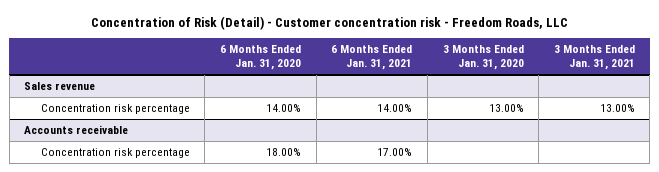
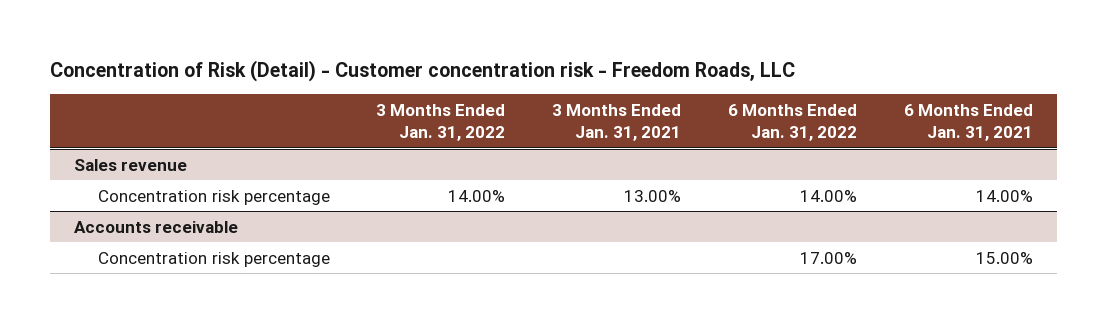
[220,45,302,71] 6 Months Ended Jan. 31, 2020 -> none
[442,45,524,71] 3 Months Ended Jan. 31, 2020 -> none
none -> [376,103,506,142] 3 Months Ended Jan. 31, 2022
none -> [728,103,858,142] 6 Months Ended Jan. 31, 2022
[377,147,413,156] 17.00% -> [976,251,1034,264] 15.00%

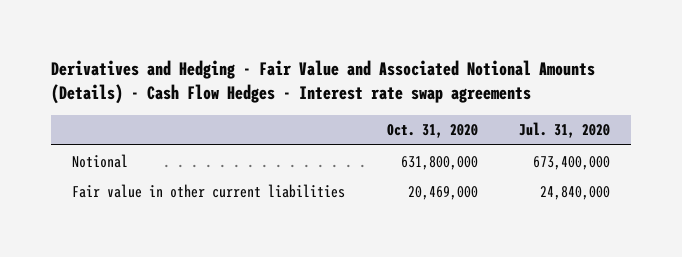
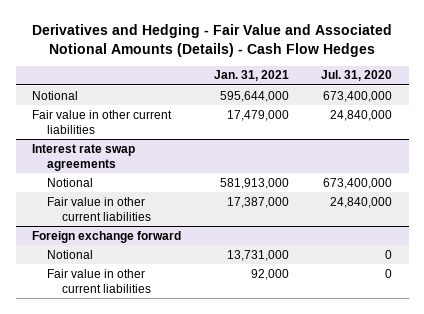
[50,59,595,105] Derivatives and Hedging - Fair Value and Associated Notional Amounts (Details) - Cash Flow Hedges - Interest rate swap agreements -> [32,23,393,57] Derivatives and Hedging - Fair Value and Associated Notional Amounts (Details) - Cash Flow Hedges
[386,124,478,139] Oct. 31, 2020 -> none
none -> [213,70,289,82] Jan. 31, 2021
none -> [31,143,135,171] Interest rate swap agreements
none -> [47,177,94,187] Notional
none -> [47,196,152,221] Fair value in other current liabilities
none -> [31,230,181,243] Foreign exchange forward
none -> [47,249,94,259] Notional
none -> [47,268,152,293] Fair value in other current liabilities

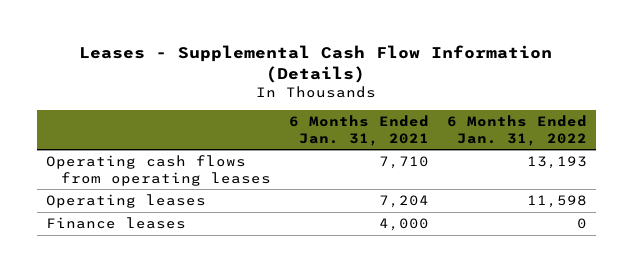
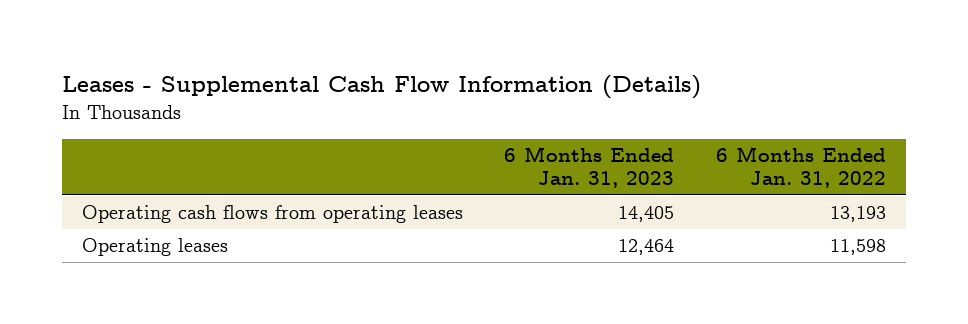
[289,114,430,146] 6 Months Ended Jan. 31, 2021 -> none
none -> [504,146,675,189] 6 Months Ended Jan. 31, 2023
[45,216,186,229] Finance leases -> none

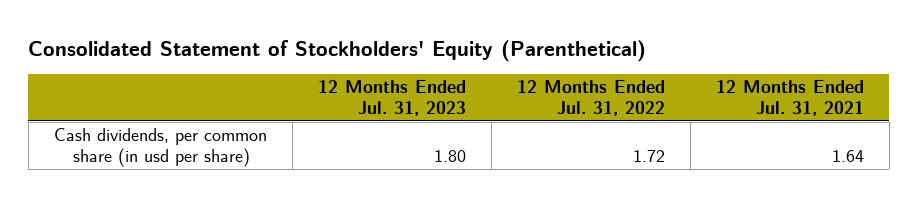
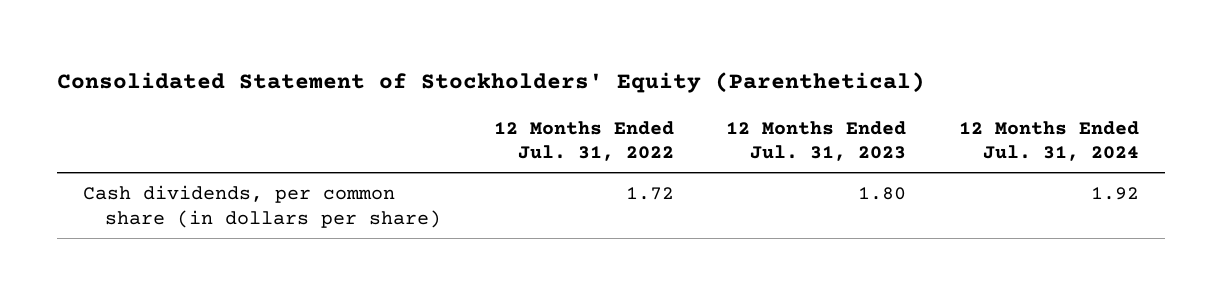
[715,79,864,116] 12 Months Ended Jul. 31, 2021 -> none
none -> [958,120,1139,162] 12 Months Ended Jul. 31, 2024
[53,128,267,168] Cash dividends, per common share (in usd per share) -> [83,184,442,228] Cash dividends, per common share (in dollars per share)

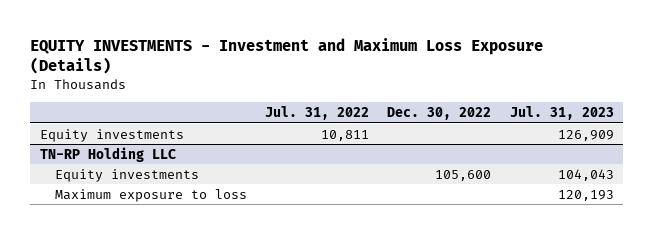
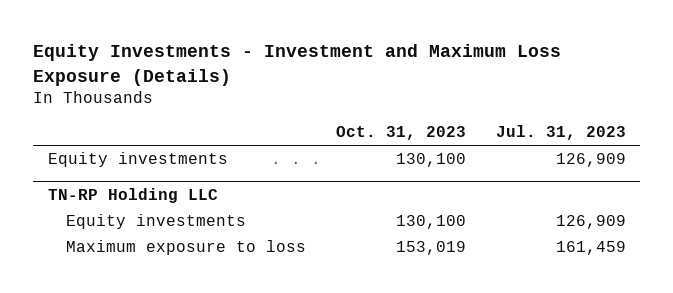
[30,37,544,75] EQUITY INVESTMENTS - Investment and Maximum Loss Exposure (Details) -> [32,44,561,86] Equity Investments - Investment and Maximum Loss Exposure (Details)
[264,106,369,121] Jul. 31, 2022 -> none
[387,107,492,121] Dec. 30, 2022 -> none
none -> [335,126,466,141] Oct. 31, 2023
[557,168,614,181] 104,043 -> [555,215,626,230] 126,909
[557,189,614,201] 120,193 -> [555,241,626,256] 161,459

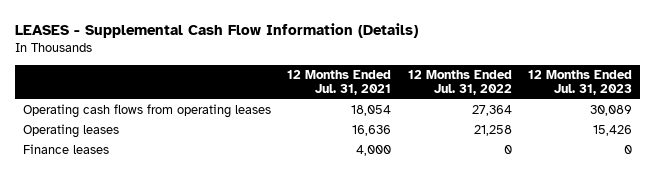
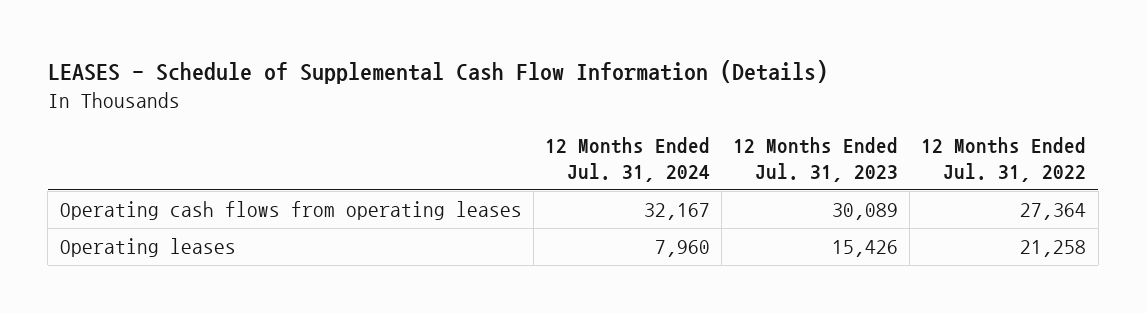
[14,22,418,38] LEASES - Supplemental Cash Flow Information (Details) -> [47,60,828,85] LEASES - Schedule of Supplemental Cash Flow Information (Details)
[287,69,392,96] 12 Months Ended Jul. 31, 2021 -> none
none -> [544,136,710,182] 12 Months Ended Jul. 31, 2024
[23,144,110,155] Finance leases -> none

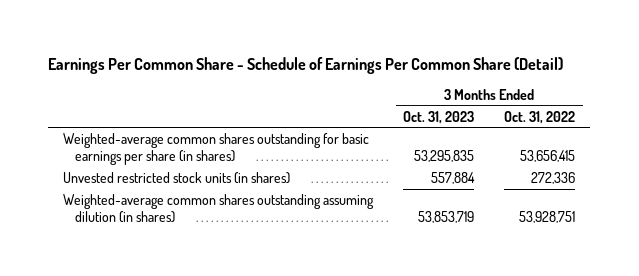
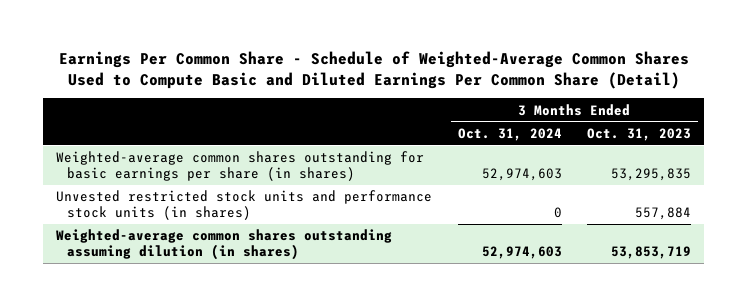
[48,56,564,74] Earnings Per Common Share - Schedule of Earnings Per Common Share (Detail) -> [58,51,689,89] Earnings Per Common Share - Schedule of Weighted-Average Common Shares Used to Compute Basic and Diluted Earnings Per Common Share (Detail)
[504,110,576,124] Oct. 31, 2022 -> none
none -> [457,127,562,141] Oct. 31, 2024
[63,171,291,184] Unvested restricted stock units (in shares) -> [56,190,433,221] Unvested restricted stock units and performance stock units (in shares)

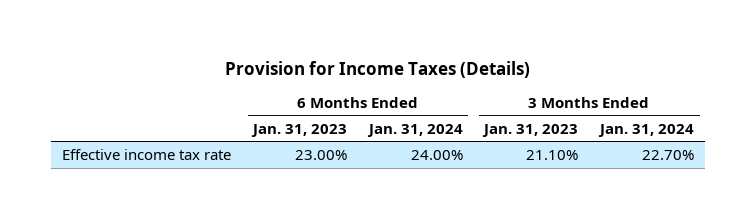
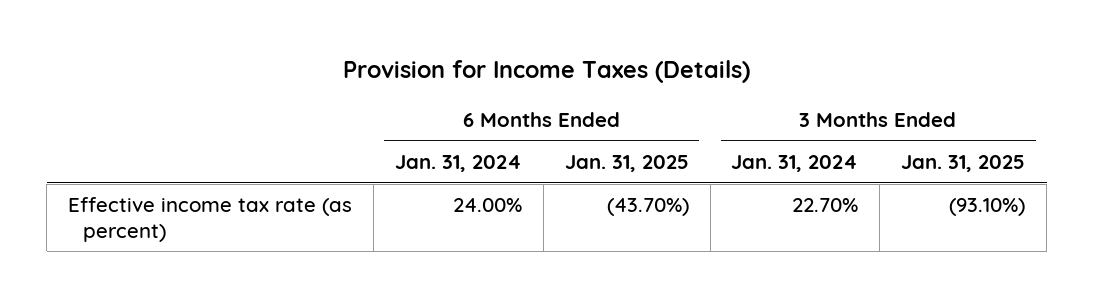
[251,123,348,137] Jan. 31, 2023 -> none
[482,123,579,137] Jan. 31, 2023 -> none
none -> [564,154,689,172] Jan. 31, 2025
none -> [901,154,1026,172] Jan. 31, 2025
[62,149,232,161] Effective income tax rate -> [68,197,353,242] Effective income tax rate (as percent)

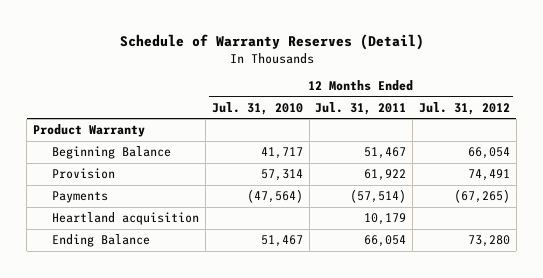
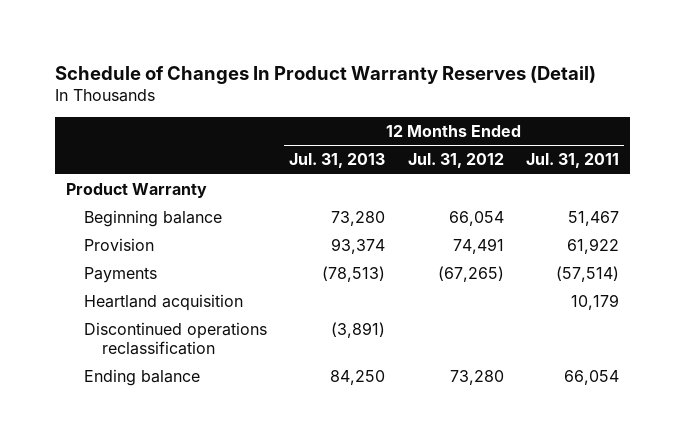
[119,34,424,51] Schedule of Warranty Reserves (Detail) -> [54,65,596,84] Schedule of Changes In Product Warranty Reserves (Detail)
[211,101,303,115] Jul. 31, 2010 -> none
none -> [289,153,386,169] Jul. 31, 2013
[52,146,172,160] Beginning Balance -> [84,209,223,227] Beginning balance
none -> [84,321,268,355] Discontinued operations reclassification
[52,234,151,248] Ending Balance -> [84,368,201,386] Ending balance

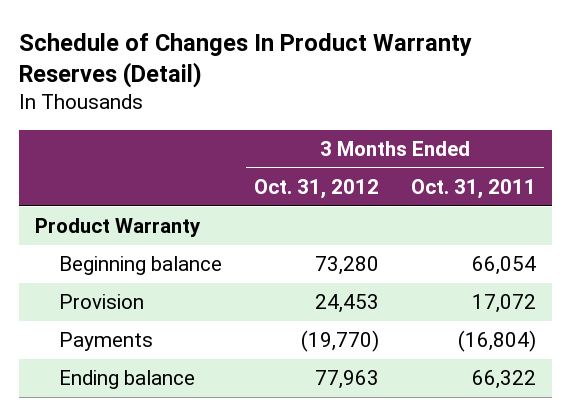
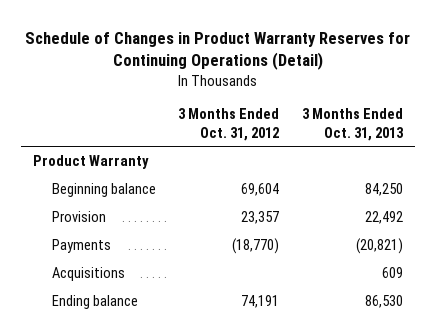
[19,32,473,89] Schedule of Changes In Product Warranty Reserves (Detail) -> [25,31,411,71] Schedule of Changes in Product Warranty Reserves for Continuing Operations (Detail)
[411,178,537,199] Oct. 31, 2011 -> none
none -> [302,108,405,141] 3 Months Ended Oct. 31, 2013
[314,256,379,276] 73,280 -> [241,182,280,196] 69,604
[314,294,379,314] 24,453 -> [241,210,280,224] 23,357
[300,330,379,353] (19,770) -> [232,237,280,254] (18,770)
none -> [51,266,125,281] Acquisitions
[314,370,379,390] 77,963 -> [241,294,280,308] 74,191

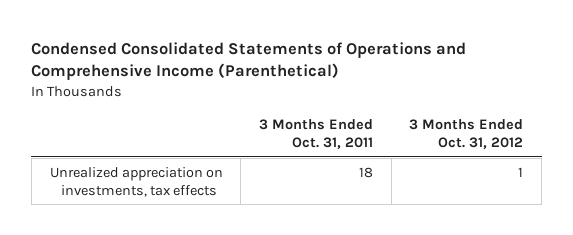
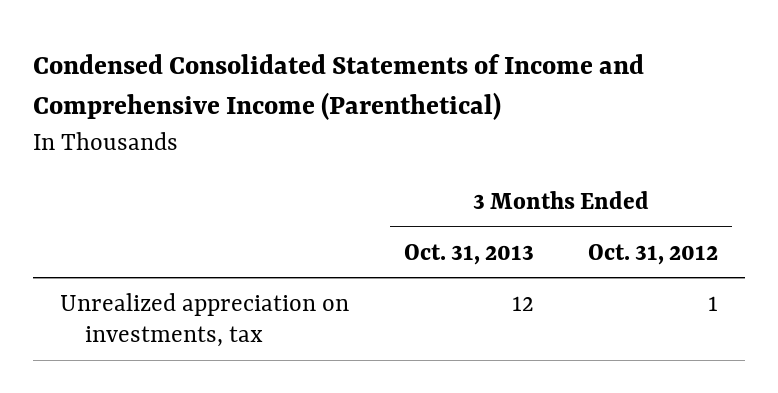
[31,41,467,81] Condensed Consolidated Statements of Operations and Comprehensive Income (Parenthetical) -> [32,53,644,121] Condensed Consolidated Statements of Income and Comprehensive Income (Parenthetical)
[259,119,374,150] 3 Months Ended Oct. 31, 2011 -> none
none -> [403,243,534,265] Oct. 31, 2013
[49,166,223,197] Unrealized appreciation on investments, tax effects -> [60,292,350,348] Unrealized appreciation on investments, tax

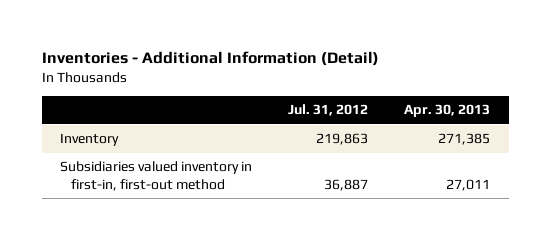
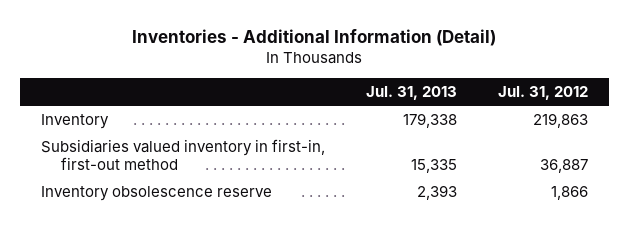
[404,104,491,118] Apr. 30, 2013 -> none
none -> [365,86,457,101] Jul. 31, 2013
none -> [40,186,272,202] Inventory obsolescence reserve

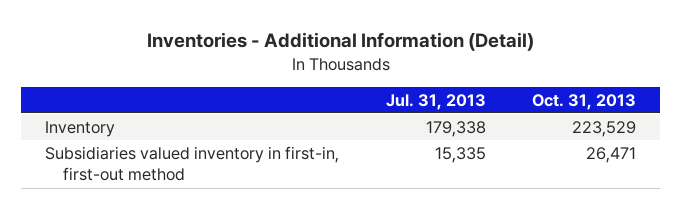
[498,86,589,101] Jul. 31, 2012 -> none
none -> [532,93,637,110] Oct. 31, 2013
[40,186,272,202] Inventory obsolescence reserve -> none

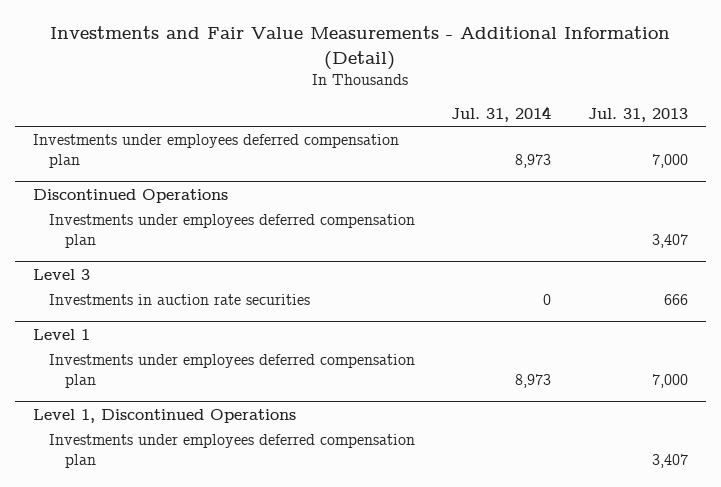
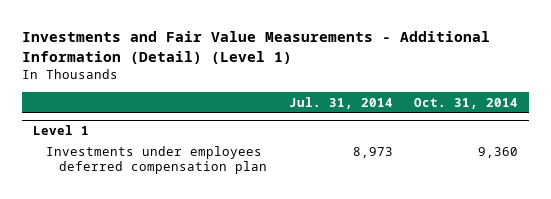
[50,26,671,70] Investments and Fair Value Measurements - Additional Information (Detail) -> [22,30,491,64] Investments and Fair Value Measurements - Additional Information (Detail) (Level 1)
[587,107,688,122] Jul. 31, 2013 -> none
none -> [414,97,519,109] Oct. 31, 2014
[32,134,399,168] Investments under employees deferred compensation plan -> none
[32,188,228,203] Discontinued Operations -> none
[49,214,416,248] Investments under employees deferred compensation plan -> none
[32,268,90,280] Level 3 -> none
[49,294,311,306] Investments in auction rate securities -> none
[32,408,296,423] Level 1, Discontinued Operations -> none
[49,434,416,468] Investments under employees deferred compensation plan -> none

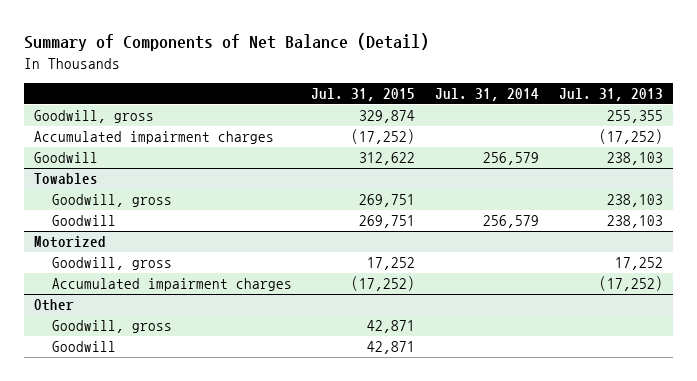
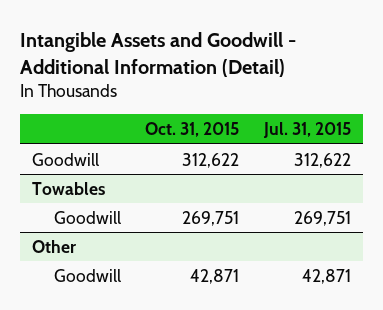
[24,33,430,52] Summary of Components of Net Balance (Detail) -> [19,31,296,77] Intangible Assets and Goodwill - Additional Information (Detail)
[435,88,540,102] Jul. 31, 2014 -> none
[559,88,664,102] Jul. 31, 2013 -> none
none -> [145,121,240,137] Oct. 31, 2015
[33,110,154,124] Goodwill, gross -> none
[33,131,274,145] Accumulated impairment charges -> none
[51,194,172,208] Goodwill, gross -> none
[33,236,106,249] Motorized -> none
[51,257,172,271] Goodwill, gross -> none
[51,278,292,292] Accumulated impairment charges -> none
[51,320,172,334] Goodwill, gross -> none

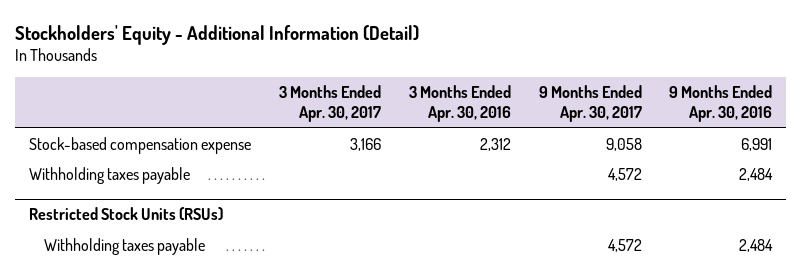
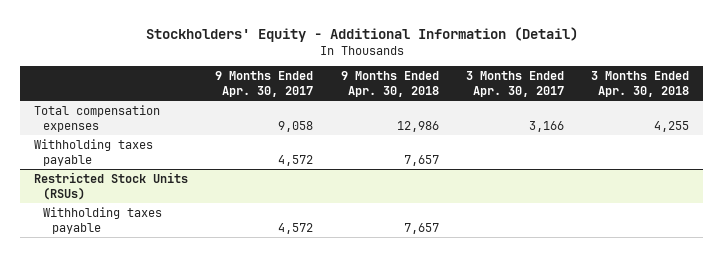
[408,85,511,123] 3 Months Ended Apr. 30, 2016 -> none
[669,85,773,123] 9 Months Ended Apr. 30, 2016 -> none
none -> [340,70,439,98] 9 Months Ended Apr. 30, 2018
none -> [591,70,690,98] 3 Months Ended Apr. 30, 2018
[29,137,252,155] Stock-based compensation expense -> [33,104,160,132] Total compensation expenses

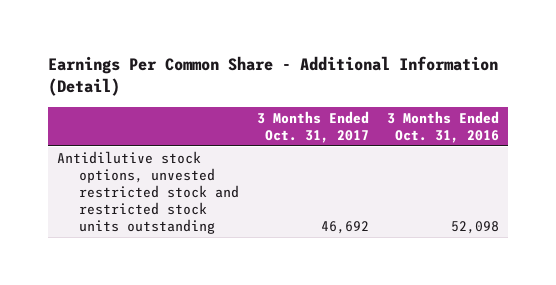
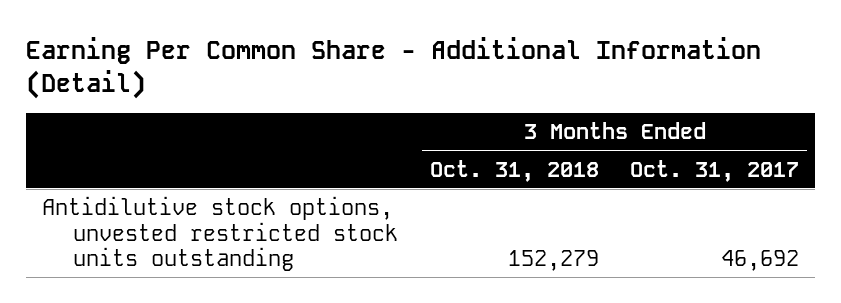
[48,56,499,97] Earnings Per Common Share - Additional Information (Detail) -> [25,36,761,100] Earning Per Common Share - Additional Information (Detail)
[386,110,499,143] 3 Months Ended Oct. 31, 2016 -> none
none -> [429,159,599,182] Oct. 31, 2018
[57,150,239,234] Antidilutive stock options, unvested restricted stock and restricted stock units outstanding -> [41,196,398,272] Antidilutive stock options, unvested restricted stock units outstanding

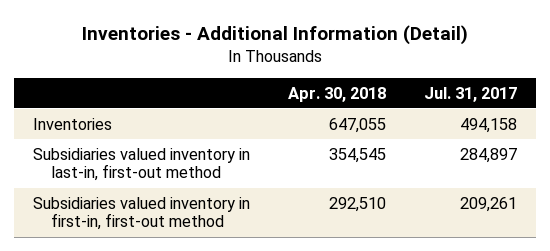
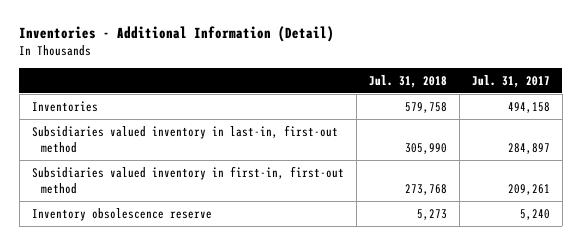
[288,86,387,102] Apr. 30, 2018 -> none
none -> [368,74,447,88] Jul. 31, 2018
none -> [31,207,212,221] Inventory obsolescence reserve

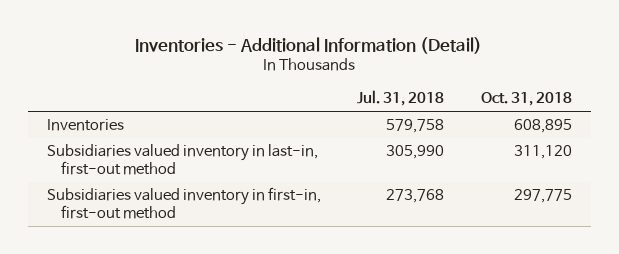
[471,74,550,88] Jul. 31, 2017 -> none
none -> [481,92,573,107] Oct. 31, 2018
[31,207,212,221] Inventory obsolescence reserve -> none

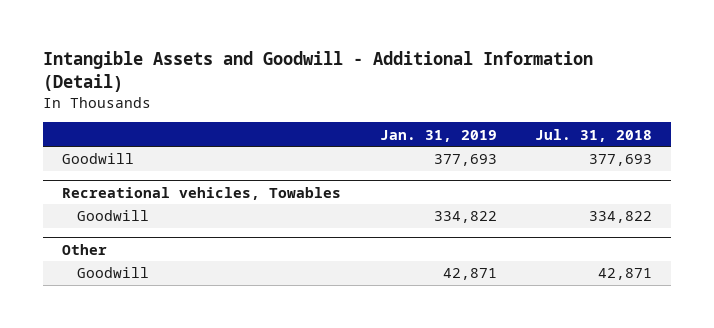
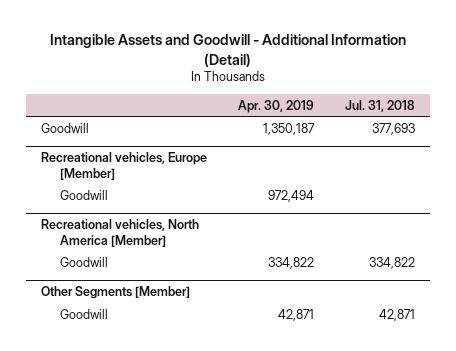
[379,129,497,142] Jan. 31, 2019 -> none
none -> [237,99,314,113] Apr. 30, 2019
[61,186,341,200] Recreational vehicles, Towables -> none
none -> [41,152,208,180] Recreational vehicles, Europe [Member]
none -> [59,189,108,200] Goodwill
none -> [41,219,200,247] Recreational vehicles, North America [Member]
[61,243,107,255] Other -> [41,286,191,300] Other Segments [Member]

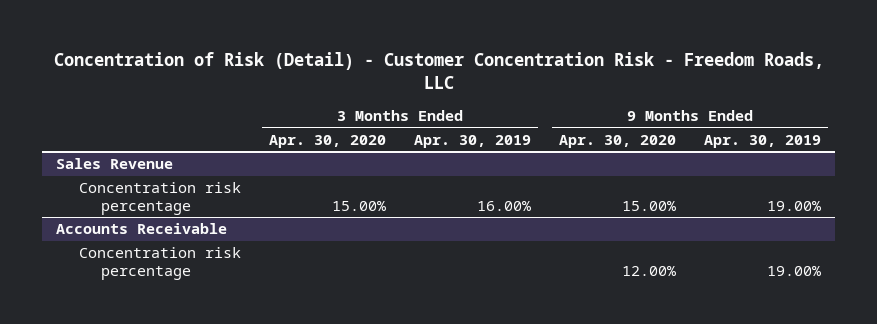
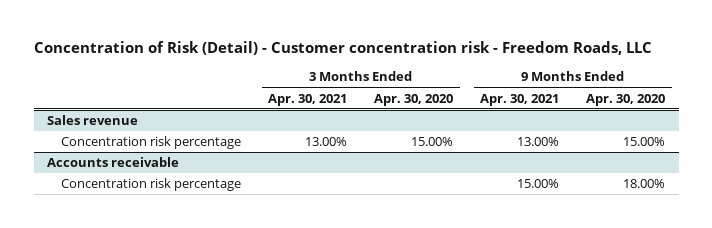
[53,51,824,89] Concentration of Risk (Detail) - Customer Concentration Risk - Freedom Roads, LLC -> [33,41,652,56] Concentration of Risk (Detail) - Customer concentration risk - Freedom Roads, LLC
[413,134,531,148] Apr. 30, 2019 -> none
[703,134,821,148] Apr. 30, 2019 -> none
none -> [268,93,348,106] Apr. 30, 2021
none -> [480,93,560,106] Apr. 30, 2021
[56,158,174,170] Sales Revenue -> [46,115,138,126] Sales revenue
[56,223,228,235] Accounts Receivable -> [46,157,179,168] Accounts receivable
[621,265,676,276] 12.00% -> [623,179,666,189] 18.00%

